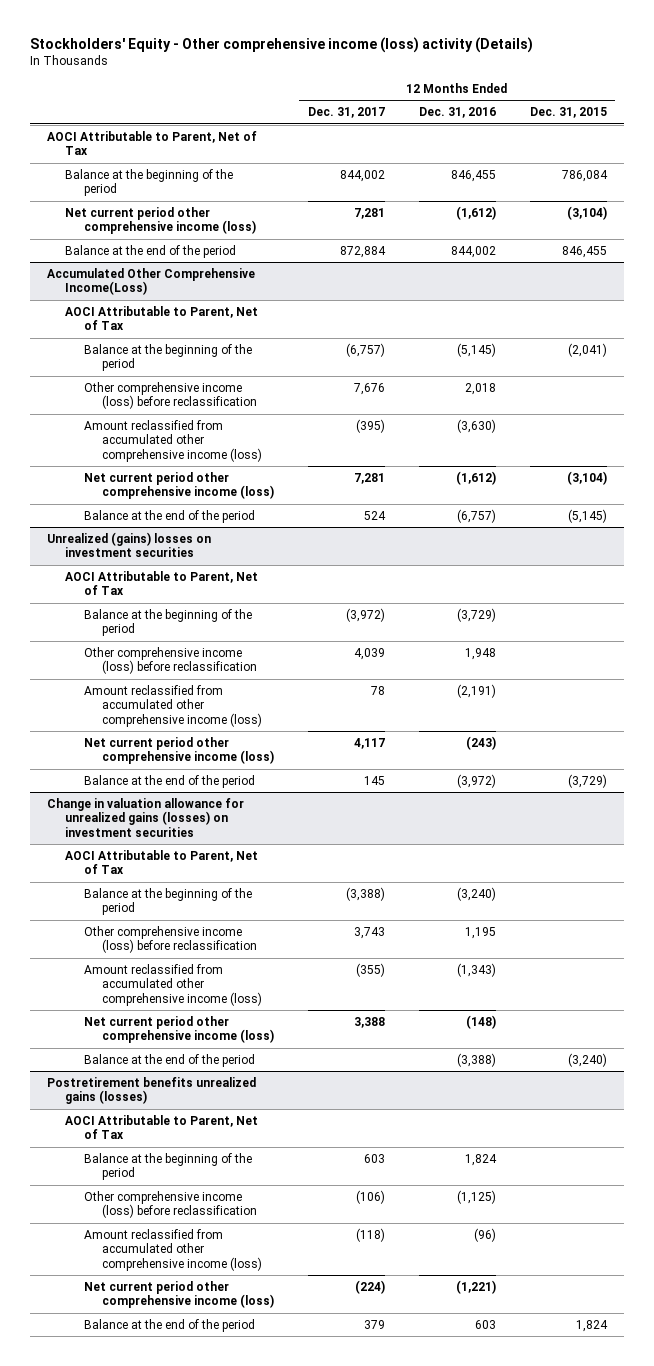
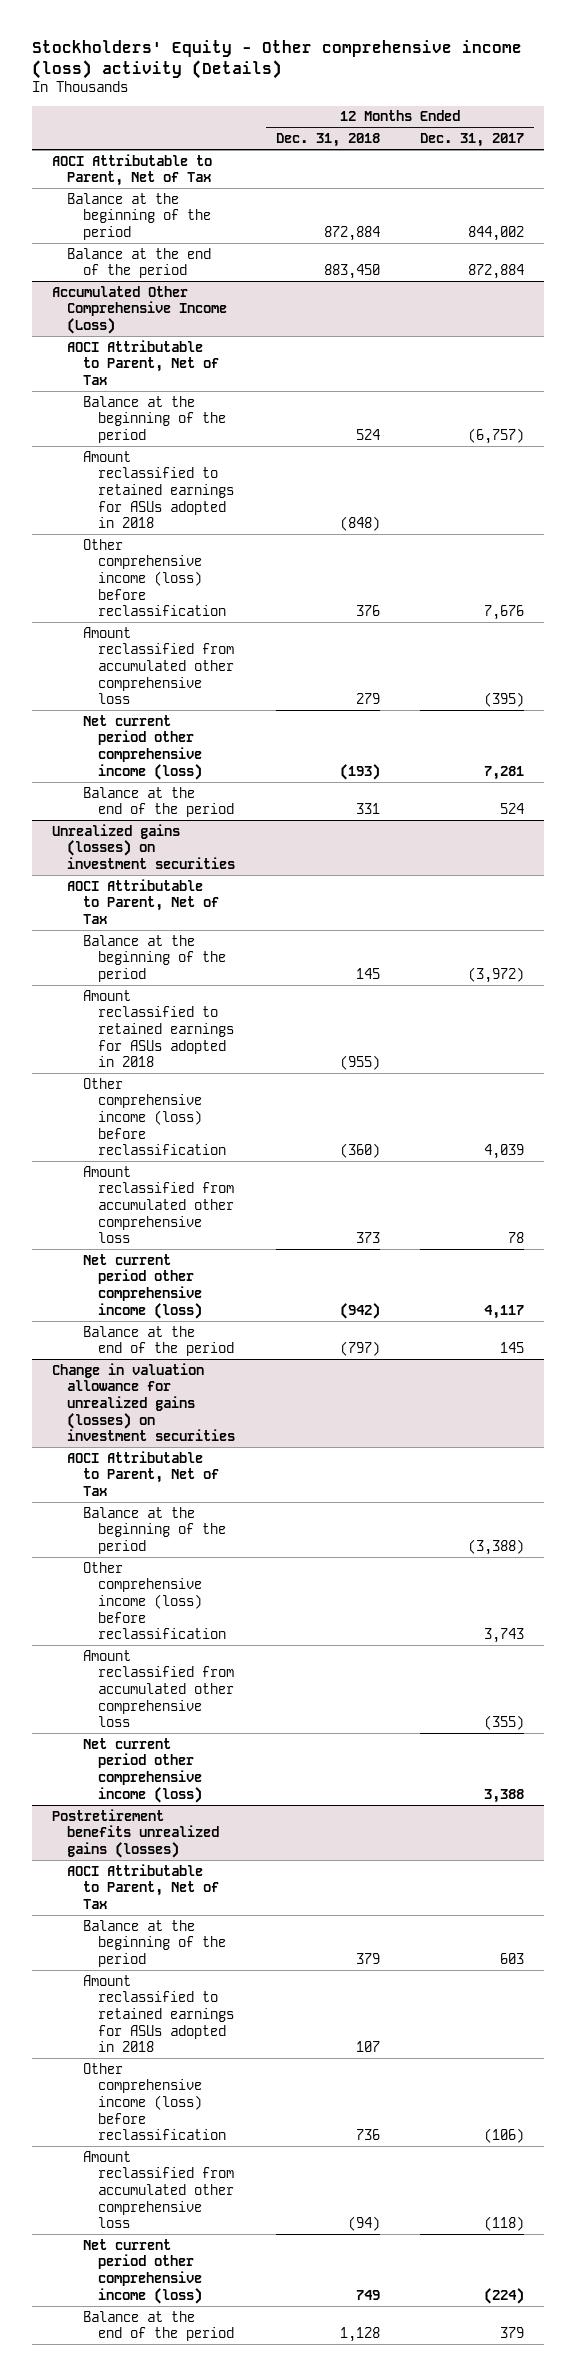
[418,107,496,119] Dec. 31, 2016 -> none
[529,107,607,119] Dec. 31, 2015 -> none
none -> [275,132,380,147] Dec. 31, 2018
[65,206,256,235] Net current period other comprehensive income (loss) -> none
[47,267,256,296] Accumulated Other Comprehensive Income(Loss) -> [51,285,228,334] Accumulated Other Comprehensive Income (Loss)
none -> [82,450,235,529] Amount reclassified to retained earnings for ASUs adopted in 2018
[83,419,262,462] Amount reclassified from accumulated other comprehensive income (loss) -> [82,626,235,705] Amount reclassified from accumulated other comprehensive loss
[47,531,212,558] Unrealized (gains) losses on investment securities -> [51,823,236,869] Unrealized gains (losses) on investment securities
none -> [82,989,235,1068] Amount reclassified to retained earnings for ASUs adopted in 2018
[83,684,262,727] Amount reclassified from accumulated other comprehensive income (loss) -> [82,1165,235,1244] Amount reclassified from accumulated other comprehensive loss
[83,963,262,1006] Amount reclassified from accumulated other comprehensive income (loss) -> [82,1649,235,1728] Amount reclassified from accumulated other comprehensive loss
[83,1053,255,1067] Balance at the end of the period -> none
none -> [82,1974,235,2053] Amount reclassified to retained earnings for ASUs adopted in 2018
[83,1228,262,1271] Amount reclassified from accumulated other comprehensive income (loss) -> [82,2150,235,2229] Amount reclassified from accumulated other comprehensive loss

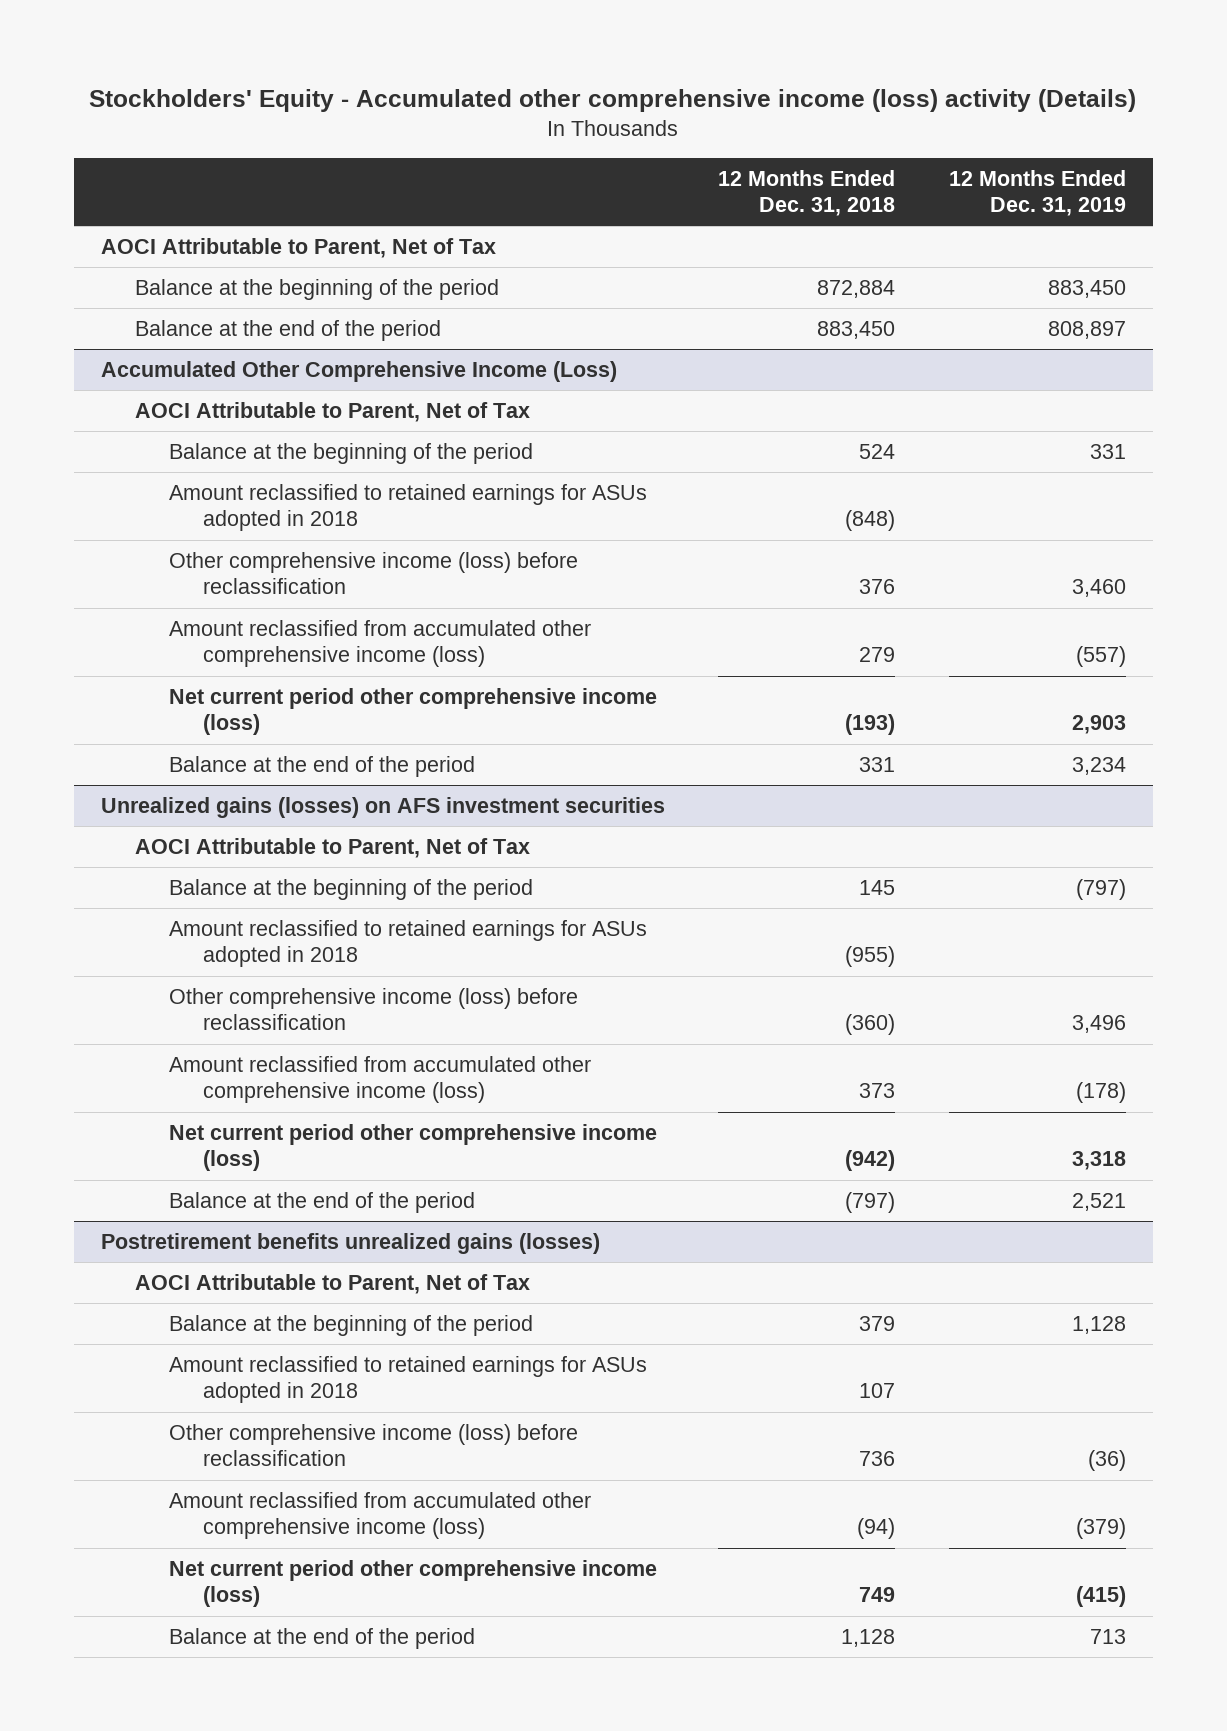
[31,39,522,79] Stockholders' Equity - Other comprehensive income (loss) activity (Details) -> [89,89,1137,113] Stockholders' Equity - Accumulated other comprehensive income (loss) activity (Details)
[419,132,524,147] Dec. 31, 2017 -> none
none -> [948,169,1126,217] 12 Months Ended Dec. 31, 2019
[82,626,235,705] Amount reclassified from accumulated other comprehensive loss -> [168,620,591,668] Amount reclassified from accumulated other comprehensive income (loss)
[51,823,236,869] Unrealized gains (losses) on investment securities -> [100,797,665,819] Unrealized gains (losses) on AFS investment securities
[82,1165,235,1244] Amount reclassified from accumulated other comprehensive loss -> [168,1056,591,1104] Amount reclassified from accumulated other comprehensive income (loss)
[51,1362,236,1442] Change in valuation allowance for unrealized gains (losses) on investment securities -> none
[67,1450,219,1496] AOCI Attributable to Parent, Net of Tax -> none
[82,1506,227,1554] Balance at the beginning of the period -> none
[82,1561,227,1640] Other comprehensive income (loss) before reclassification -> none
[82,1649,235,1728] Amount reclassified from accumulated other comprehensive loss -> none
[82,1737,203,1803] Net current period other comprehensive income (loss) -> none
[82,2150,235,2229] Amount reclassified from accumulated other comprehensive loss -> [168,1492,591,1540] Amount reclassified from accumulated other comprehensive income (loss)

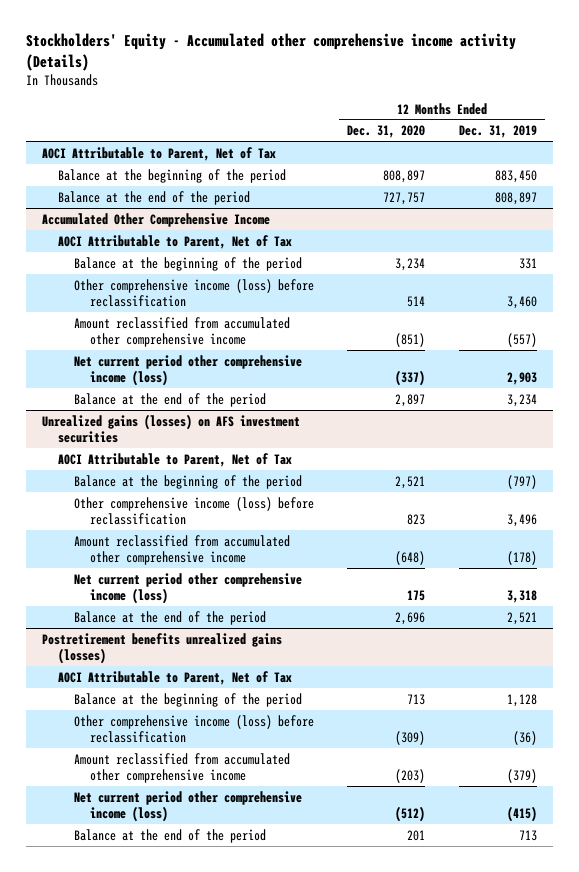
[89,89,1137,113] Stockholders' Equity - Accumulated other comprehensive income (loss) activity (Details) -> [25,33,516,71] Stockholders' Equity - Accumulated other comprehensive income activity (Details)
[718,169,896,217] 12 Months Ended Dec. 31, 2018 -> none
none -> [347,125,426,139] Dec. 31, 2020
[100,361,617,383] Accumulated Other Comprehensive Income (Loss) -> [42,212,271,227] Accumulated Other Comprehensive Income
[168,484,647,532] Amount reclassified to retained earnings for ASUs adopted in 2018 -> none
[168,620,591,668] Amount reclassified from accumulated other comprehensive income (loss) -> [74,316,291,348] Amount reclassified from accumulated other comprehensive income
[168,920,647,968] Amount reclassified to retained earnings for ASUs adopted in 2018 -> none
[168,1056,591,1104] Amount reclassified from accumulated other comprehensive income (loss) -> [74,534,291,566] Amount reclassified from accumulated other comprehensive income
[168,1356,647,1404] Amount reclassified to retained earnings for ASUs adopted in 2018 -> none
[168,1492,591,1540] Amount reclassified from accumulated other comprehensive income (loss) -> [74,752,291,784] Amount reclassified from accumulated other comprehensive income

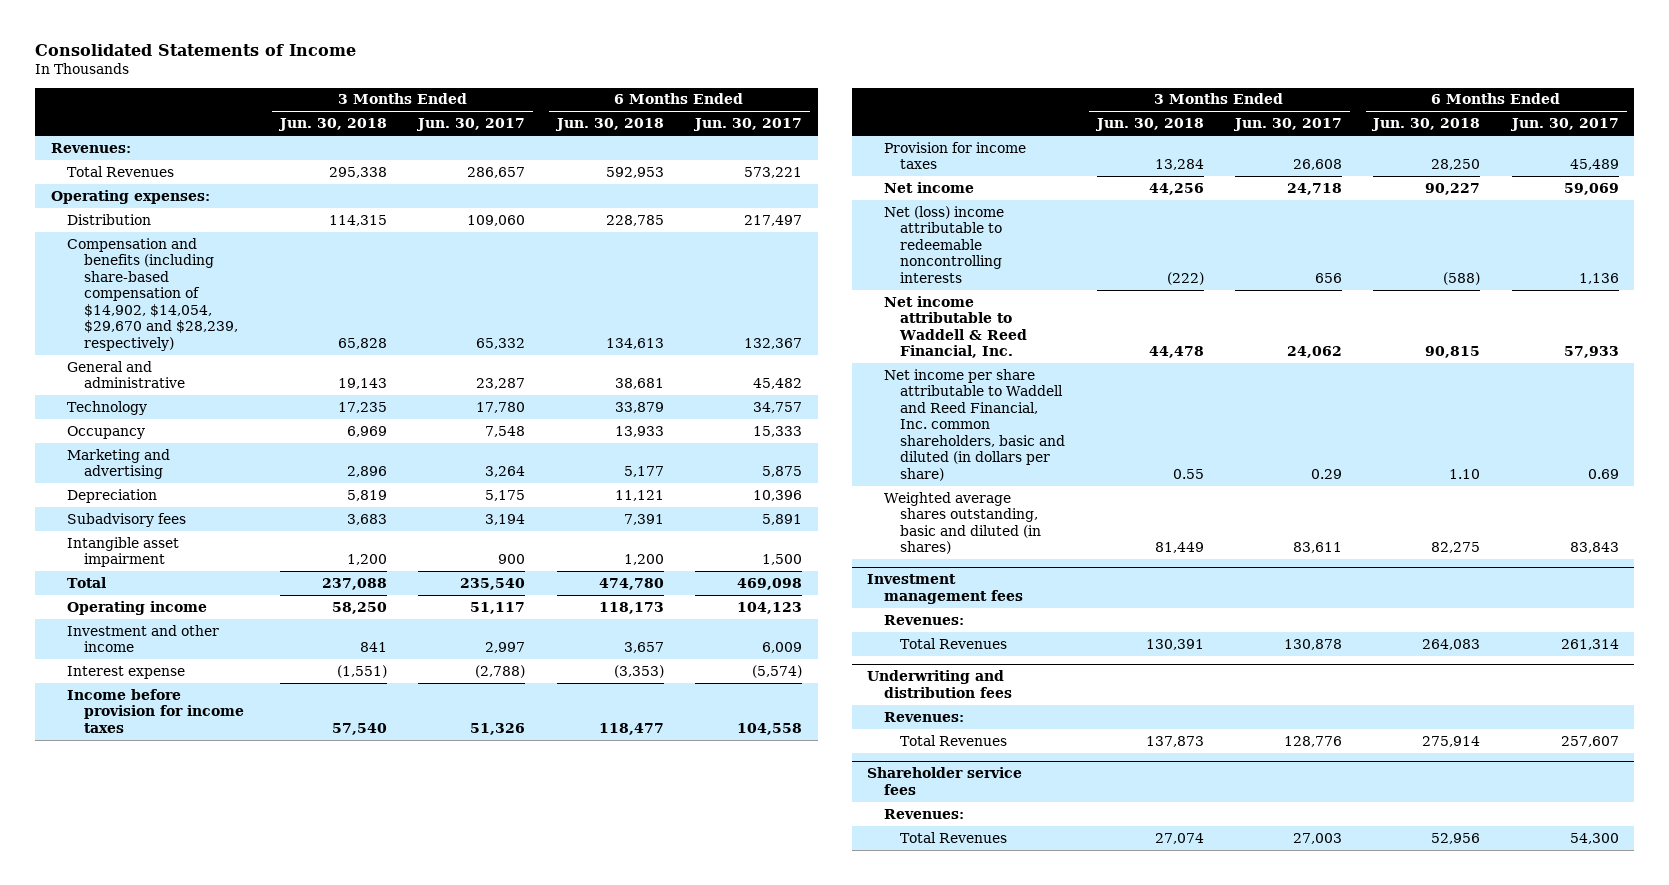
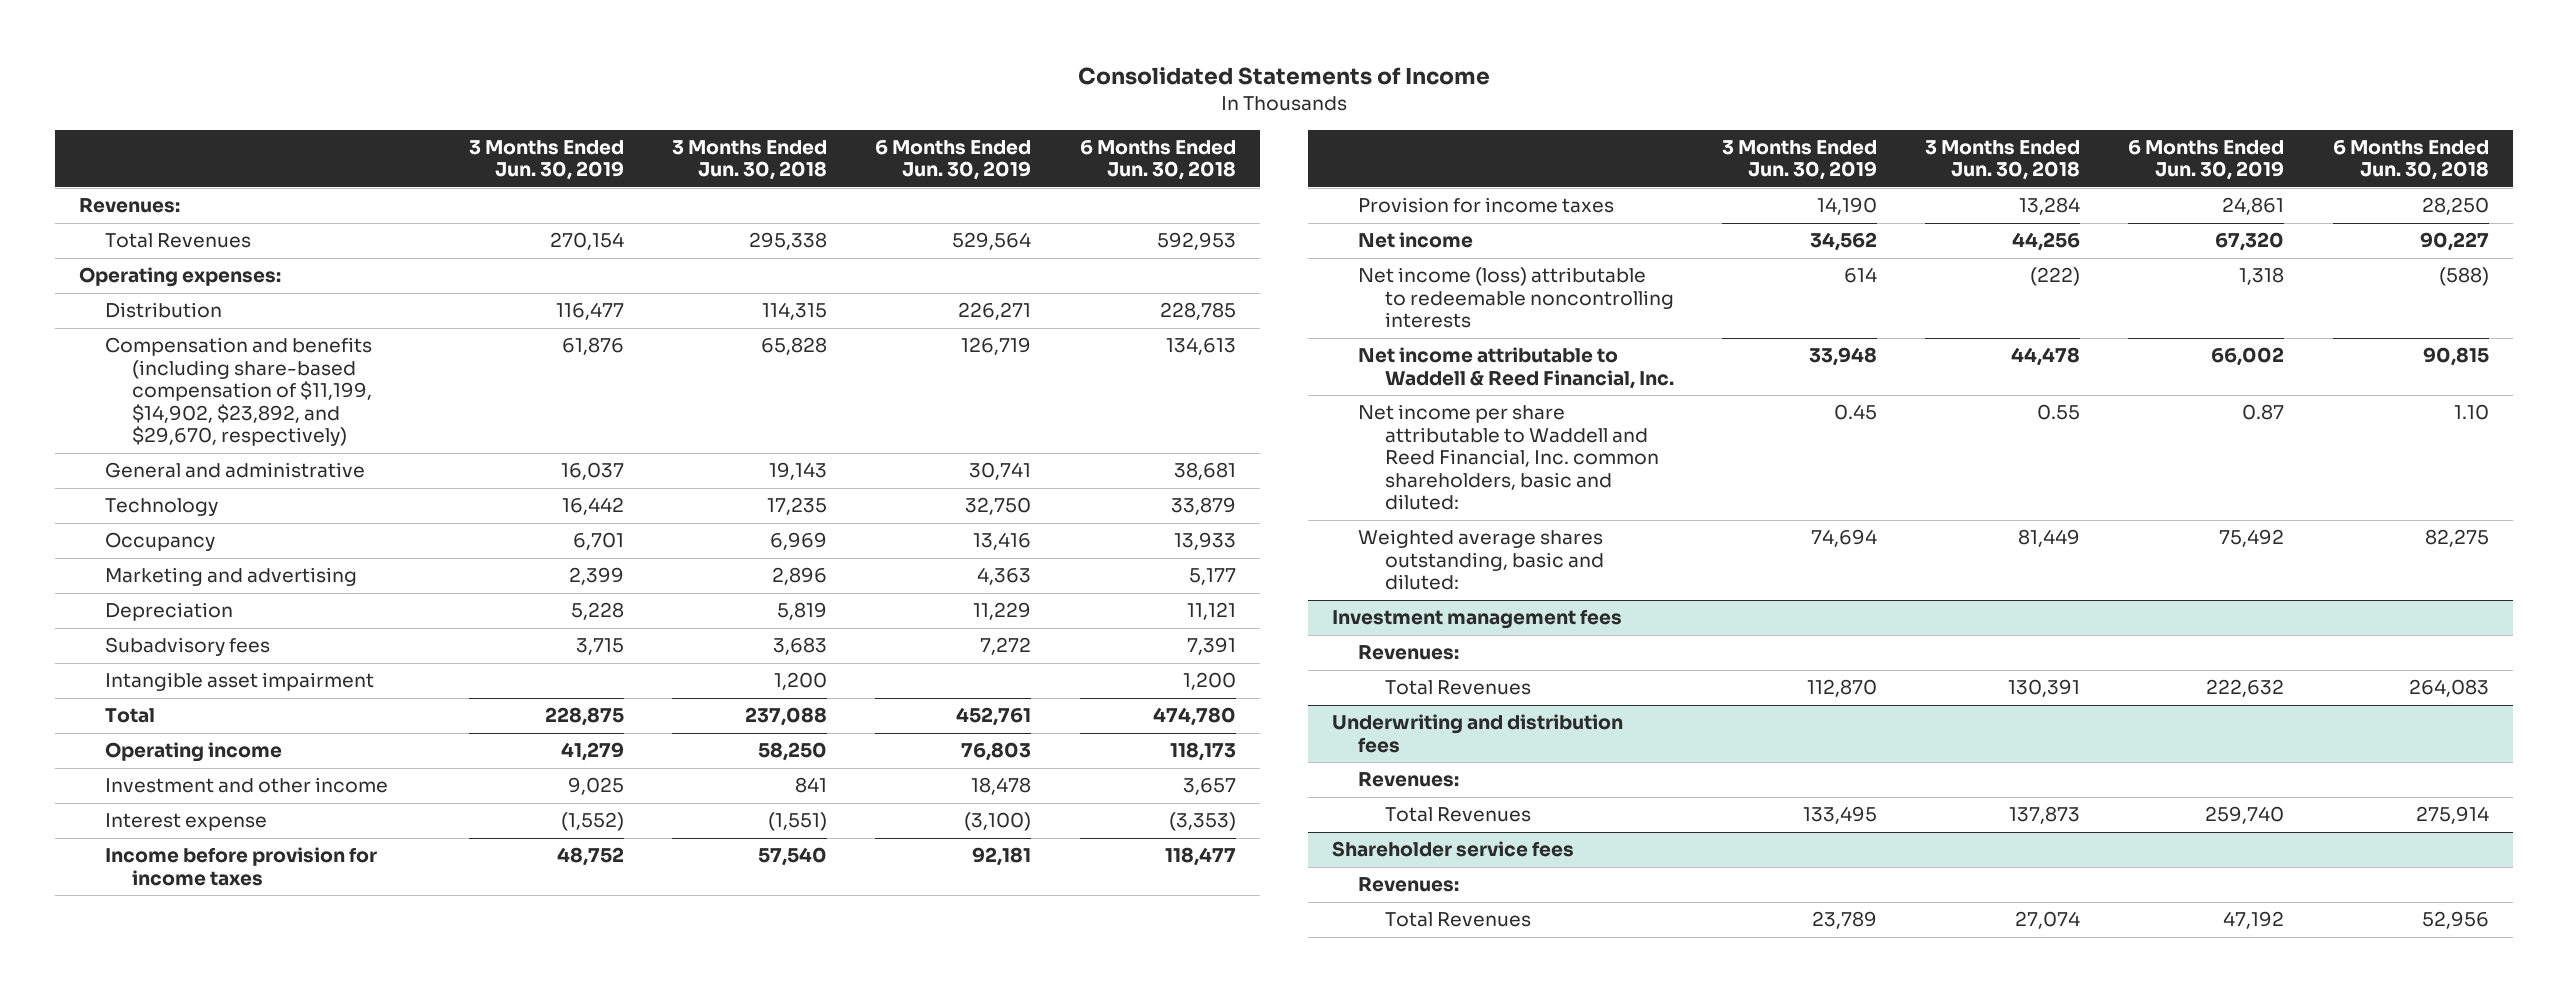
[416,118,526,132] Jun. 30, 2017 -> none
[693,118,803,132] Jun. 30, 2017 -> none
none -> [468,139,624,181] 3 Months Ended Jun. 30, 2019
none -> [875,139,1032,181] 6 Months Ended Jun. 30, 2019
[67,237,238,351] Compensation and benefits (including share-based compensation of $14,902, $14,054, $29,670 and $28,239, respectively) -> [105,337,373,447] Compensation and benefits (including share-based compensation of $11,199, $14,902, $23,892, and $29,670, respectively)
[883,205,1004,283] Net (loss) income attributable to redeemable noncontrolling interests -> [1358,267,1674,329] Net income (loss) attributable to redeemable noncontrolling interests
[883,368,1066,481] Net income per share attributable to Waddell and Reed Financial, Inc. common shareholders, basic and diluted (in dollars per share) -> [1358,404,1659,511] Net income per share attributable to Waddell and Reed Financial, Inc. common shareholders, basic and diluted:
[883,491,1042,555] Weighted average shares outstanding, basic and diluted (in shares) -> [1358,529,1604,591] Weighted average shares outstanding, basic and diluted:

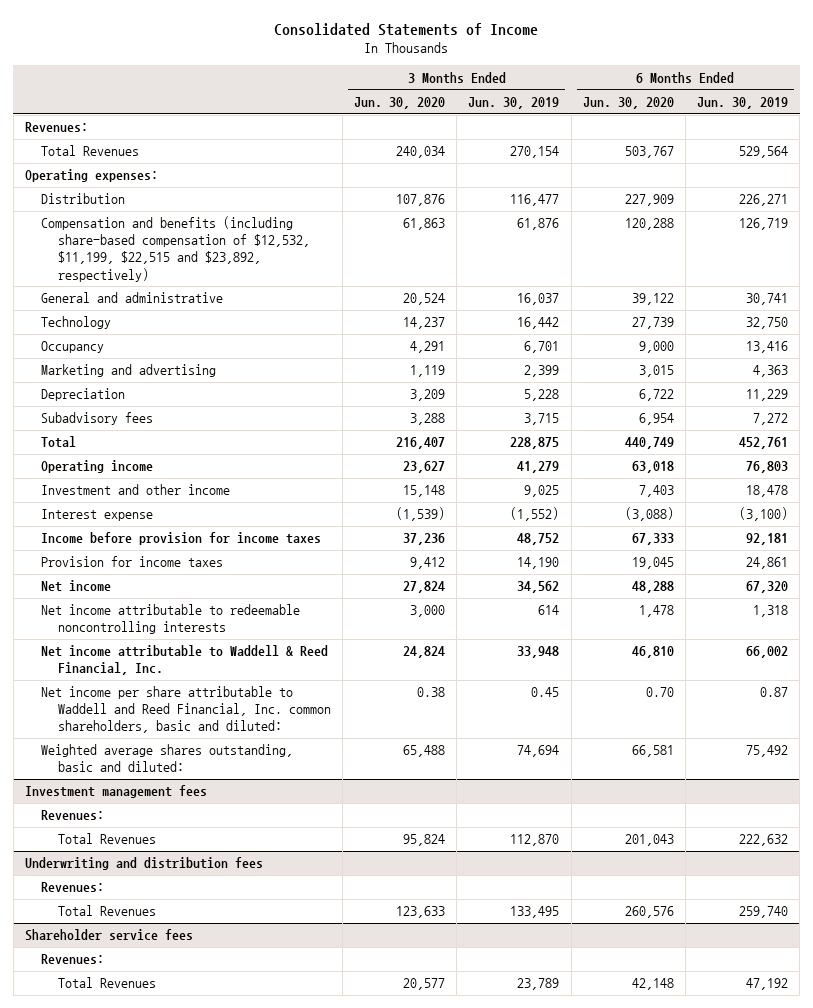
[672,139,828,181] 3 Months Ended Jun. 30, 2018 -> none
[1079,139,1236,181] 6 Months Ended Jun. 30, 2018 -> none
none -> [353,97,445,110] Jun. 30, 2020
none -> [582,97,674,110] Jun. 30, 2020
[105,337,373,447] Compensation and benefits (including share-based compensation of $11,199, $14,902, $23,892, and $29,670, respectively) -> [41,216,310,282] Compensation and benefits (including share-based compensation of $12,532, $11,199, $22,515 and $23,892, respectively)
[105,672,375,692] Intangible asset impairment -> none
[1358,267,1674,329] Net income (loss) attributable to redeemable noncontrolling interests -> [41,604,301,635] Net income attributable to redeemable noncontrolling interests

